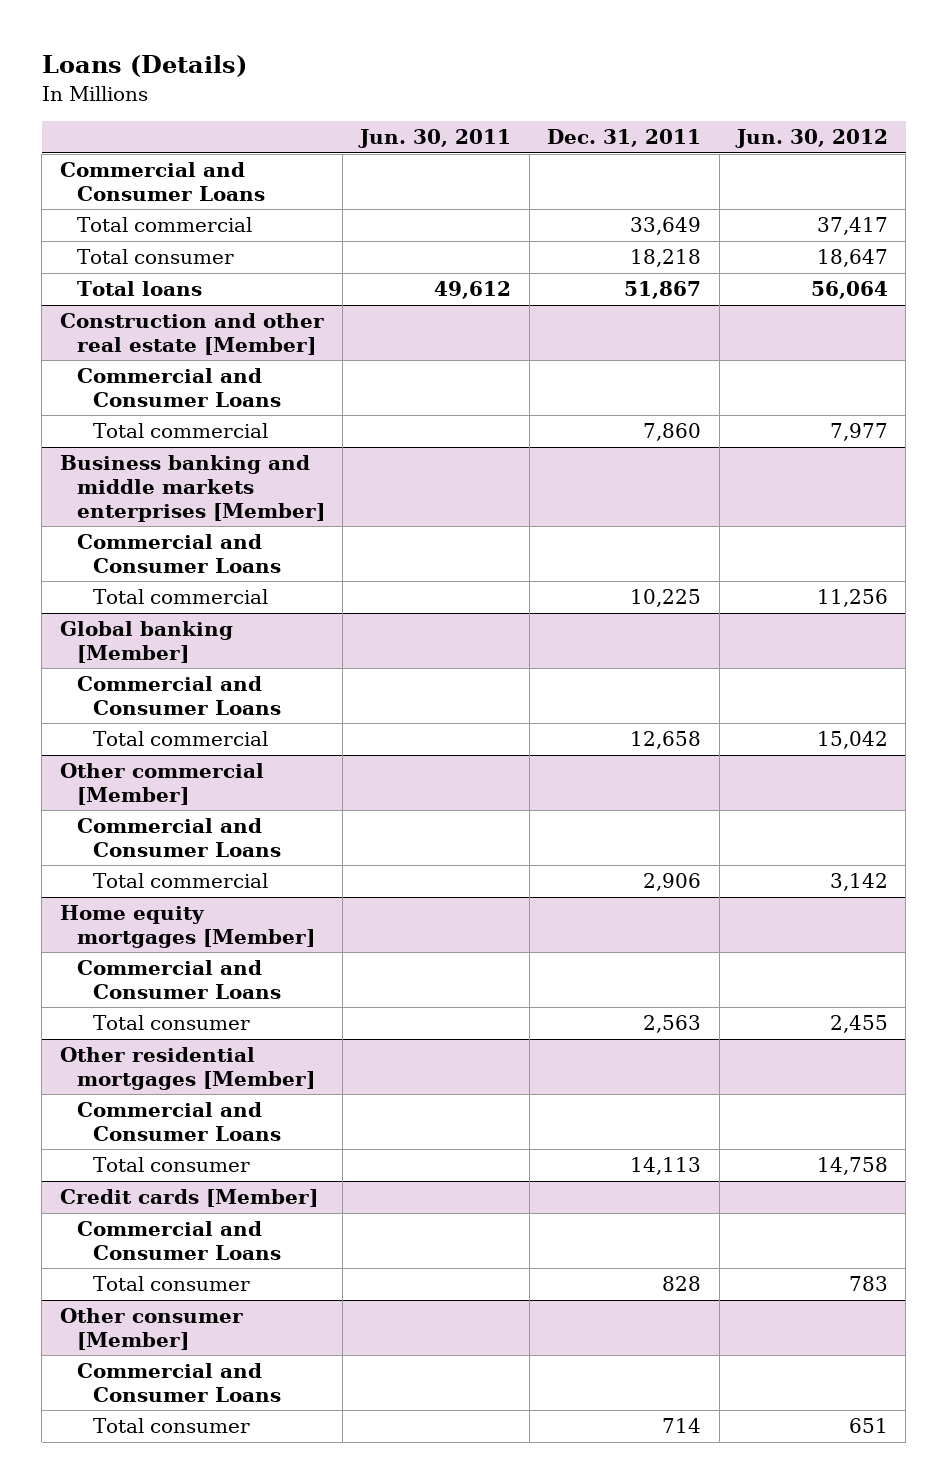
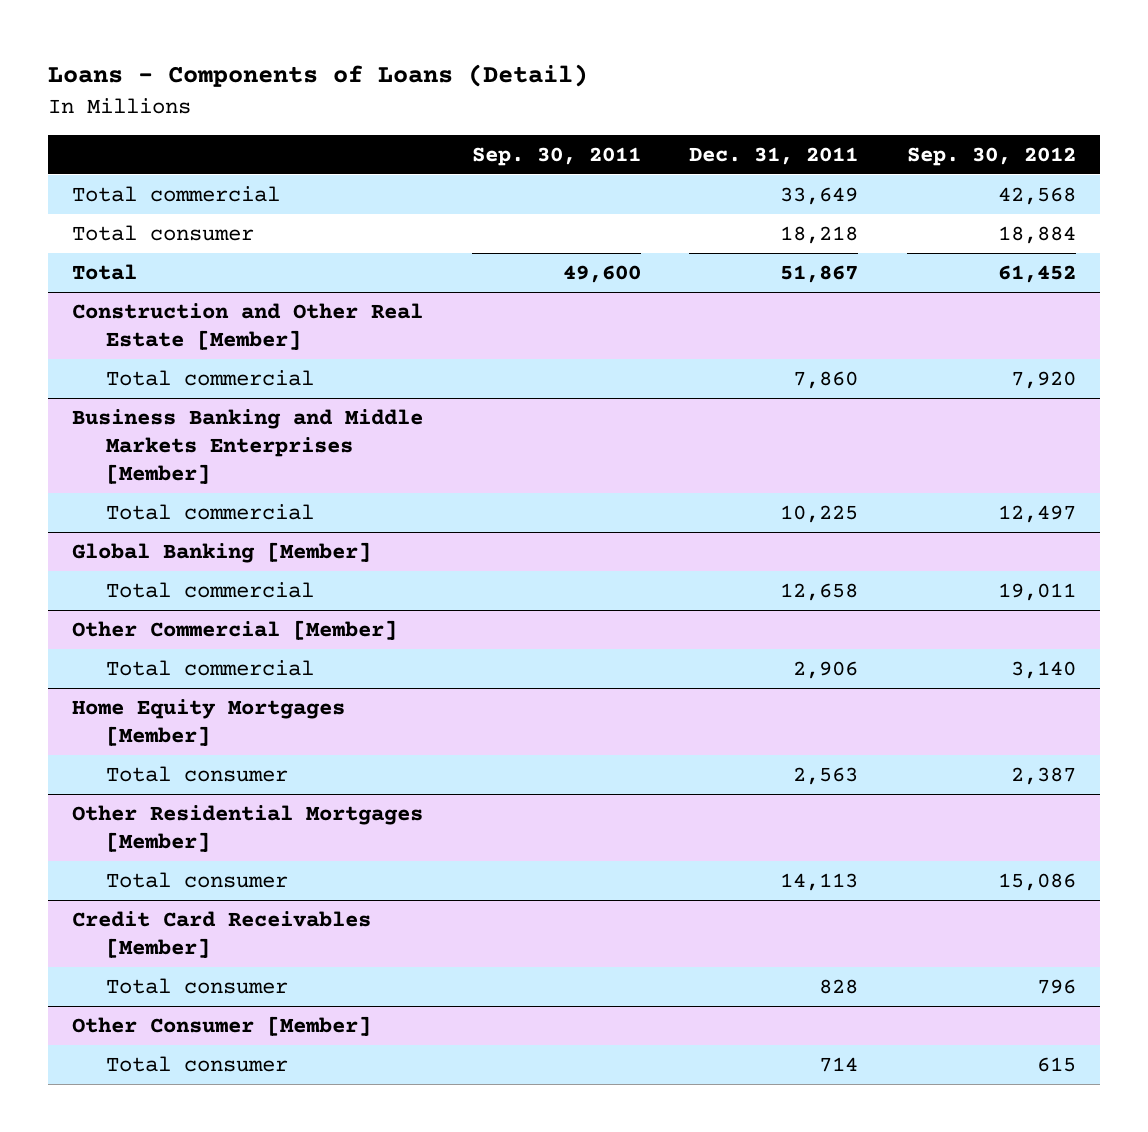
[41,55,247,78] Loans (Details) -> [47,64,588,88] Loans - Components of Loans (Detail)
[358,129,512,149] Jun. 30, 2011 -> none
[734,129,888,149] Jun. 30, 2012 -> none
none -> [471,146,641,166] Sep. 30, 2011
none -> [906,146,1076,166] Sep. 30, 2012
[59,162,265,201] Commercial and Consumer Loans -> none
[76,368,282,407] Commercial and Consumer Loans -> none
[76,281,202,297] Total loans -> [71,263,137,280] Total
[59,313,324,355] Construction and other real estate [Member] -> [71,302,423,350] Construction and Other Real Estate [Member]
[76,534,282,573] Commercial and Consumer Loans -> none
[59,455,325,522] Business banking and middle markets enterprises [Member] -> [71,408,423,484] Business Banking and Middle Markets Enterprises [Member]
[76,676,282,715] Commercial and Consumer Loans -> none
[59,621,233,663] Global banking [Member] -> [71,541,371,563] Global Banking [Member]
[76,818,282,857] Commercial and Consumer Loans -> none
[59,763,264,805] Other commercial [Member] -> [71,619,397,640] Other Commercial [Member]
[76,960,282,999] Commercial and Consumer Loans -> none
[59,905,315,948] Home equity mortgages [Member] -> [71,698,345,746] Home Equity Mortgages [Member]
[76,1102,282,1141] Commercial and Consumer Loans -> none
[59,1047,315,1090] Other residential mortgages [Member] -> [71,804,423,852] Other Residential Mortgages [Member]
[76,1221,282,1260] Commercial and Consumer Loans -> none
[59,1189,318,1208] Credit cards [Member] -> [71,910,371,958] Credit Card Receivables [Member]
[76,1363,282,1402] Commercial and Consumer Loans -> none
[59,1308,243,1350] Other consumer [Member] -> [71,1015,371,1036] Other Consumer [Member]

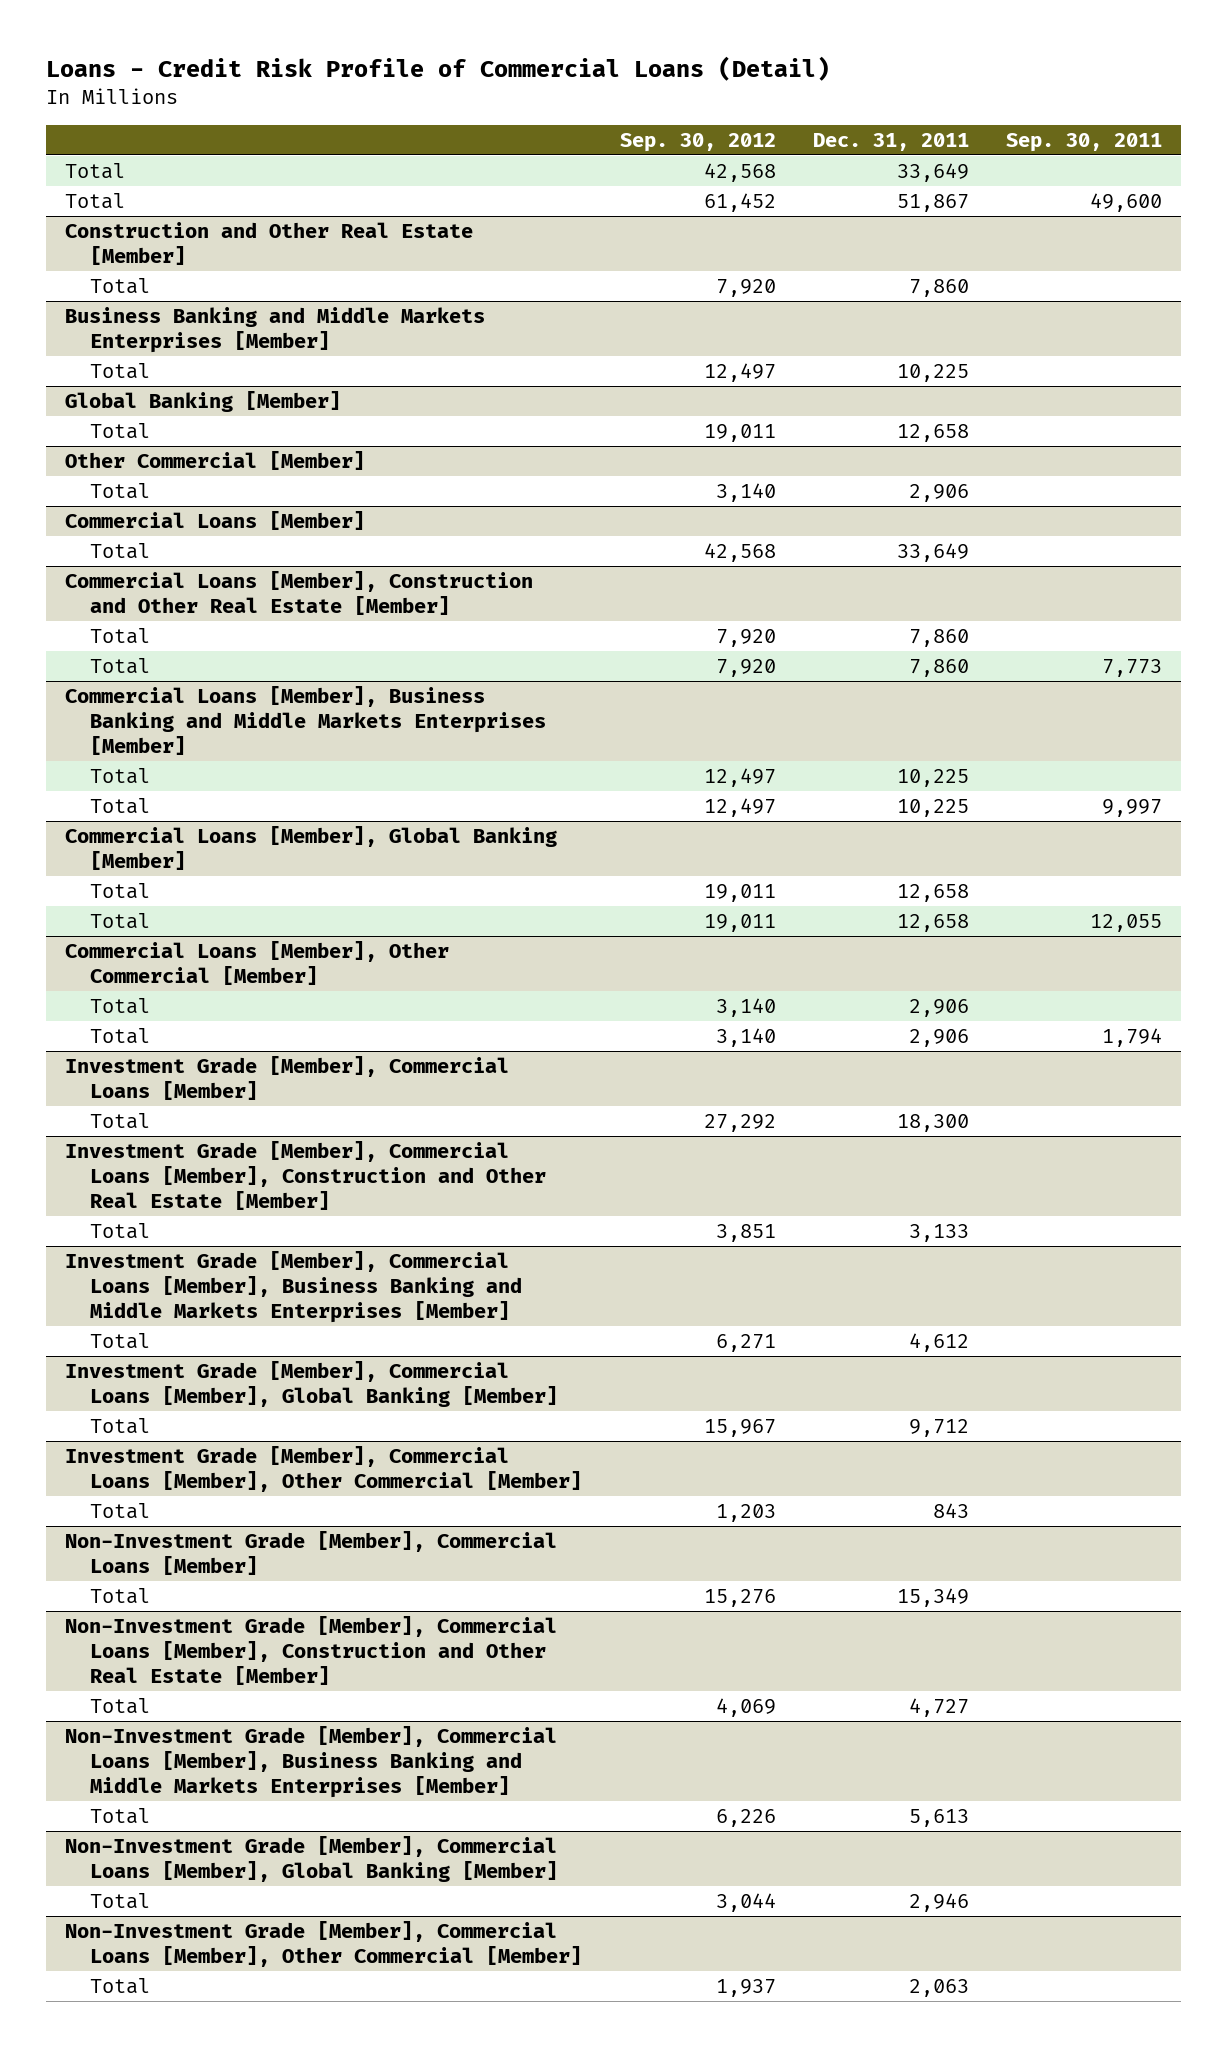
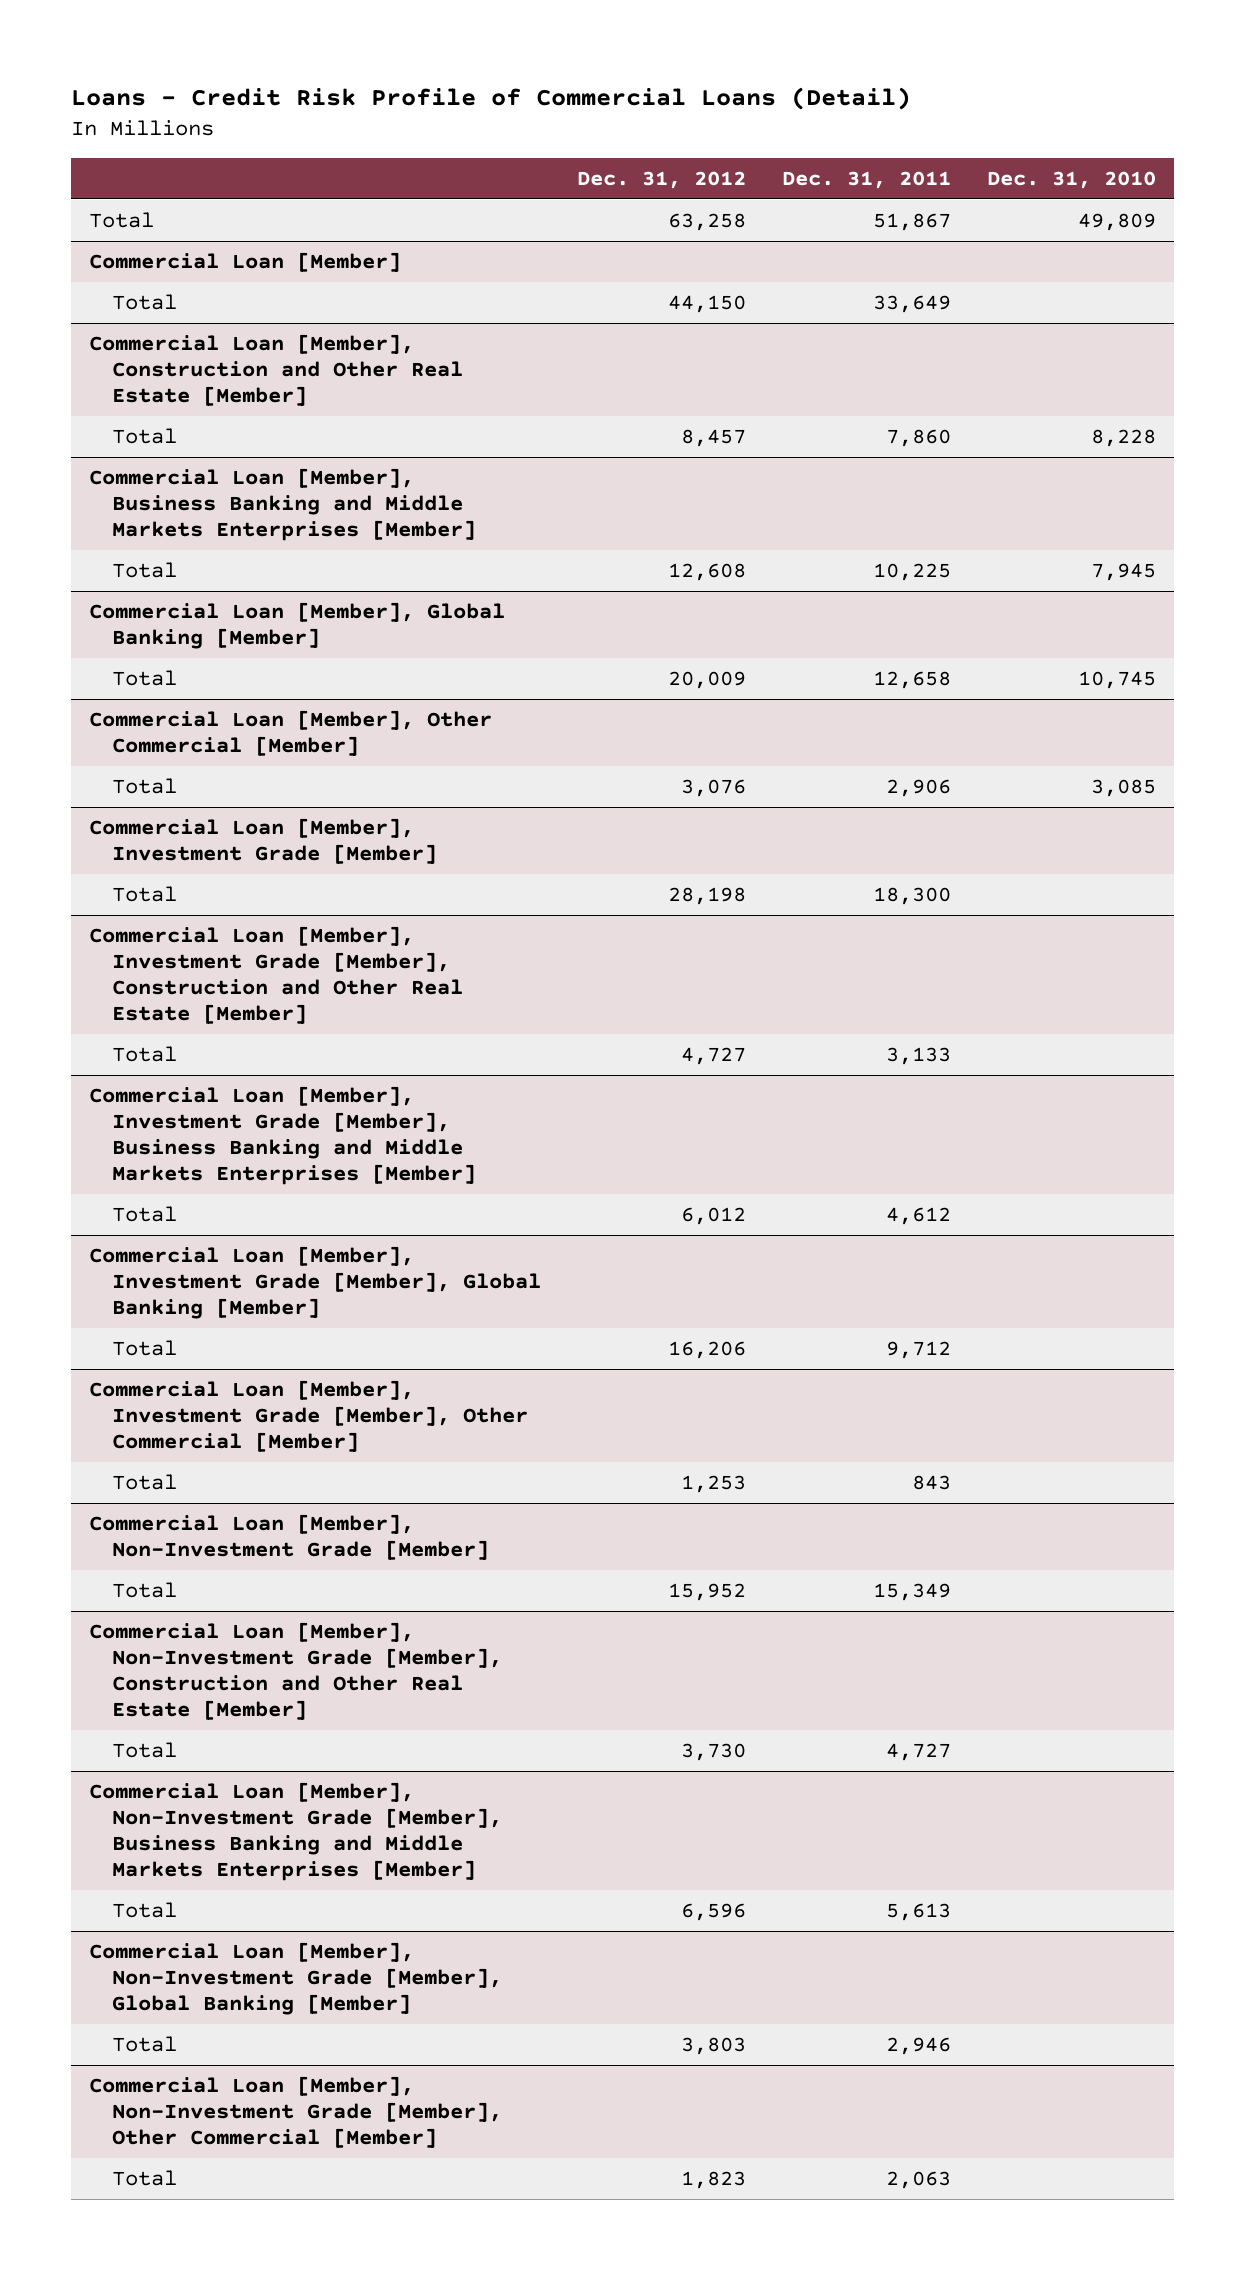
[619,132,776,152] Sep. 30, 2012 -> none
[1006,132,1163,152] Sep. 30, 2011 -> none
none -> [576,170,746,189] Dec. 31, 2012
none -> [986,170,1156,189] Dec. 31, 2010
[64,163,125,180] Total -> none
[64,222,473,265] Construction and Other Real Estate [Member] -> none
[90,278,151,295] Total -> none
[64,307,485,353] Business Banking and Middle Markets Enterprises [Member] -> none
[90,363,151,380] Total -> none
[64,391,341,413] Global Banking [Member] -> none
[90,423,151,440] Total -> none
[64,451,365,471] Other Commercial [Member] -> none
[90,483,151,500] Total -> none
[64,511,365,531] Commercial Loans [Member] -> [88,252,401,273] Commercial Loan [Member]
[90,628,151,645] Total -> none
[64,571,533,615] Commercial Loans [Member], Construction and Other Real Estate [Member] -> [88,334,464,406] Commercial Loan [Member], Construction and Other Real Estate [Member]
[90,768,151,785] Total -> none
[64,686,547,755] Commercial Loans [Member], Business Banking and Middle Markets Enterprises [Member] -> [88,468,477,541] Commercial Loan [Member], Business Banking and Middle Markets Enterprises [Member]
[90,883,151,900] Total -> none
[64,826,557,870] Commercial Loans [Member], Global Banking [Member] -> [88,602,505,649] Commercial Loan [Member], Global Banking [Member]
[90,998,151,1015] Total -> none
[64,941,449,985] Commercial Loans [Member], Other Commercial [Member] -> [88,710,492,756] Commercial Loan [Member], Other Commercial [Member]
[64,1056,509,1100] Investment Grade [Member], Commercial Loans [Member] -> [88,818,438,864] Commercial Loan [Member], Investment Grade [Member]
[64,1141,547,1210] Investment Grade [Member], Commercial Loans [Member], Construction and Other Real Estate [Member] -> [88,926,464,1024] Commercial Loan [Member], Investment Grade [Member], Construction and Other Real Estate [Member]
[64,1251,523,1323] Investment Grade [Member], Commercial Loans [Member], Business Banking and Middle Markets Enterprises [Member] -> [88,1086,477,1185] Commercial Loan [Member], Investment Grade [Member], Business Banking and Middle Markets Enterprises [Member]
[64,1361,559,1407] Investment Grade [Member], Commercial Loans [Member], Global Banking [Member] -> [88,1246,542,1319] Commercial Loan [Member], Investment Grade [Member], Global Banking [Member]
[64,1446,583,1492] Investment Grade [Member], Commercial Loans [Member], Other Commercial [Member] -> [88,1380,529,1452] Commercial Loan [Member], Investment Grade [Member], Other Commercial [Member]
[64,1531,557,1575] Non-Investment Grade [Member], Commercial Loans [Member] -> [88,1514,490,1560] Commercial Loan [Member], Non-Investment Grade [Member]
[64,1616,557,1685] Non-Investment Grade [Member], Commercial Loans [Member], Construction and Other Real Estate [Member] -> [88,1622,503,1720] Commercial Loan [Member], Non-Investment Grade [Member], Construction and Other Real Estate [Member]
[64,1726,557,1798] Non-Investment Grade [Member], Commercial Loans [Member], Business Banking and Middle Markets Enterprises [Member] -> [88,1782,503,1881] Commercial Loan [Member], Non-Investment Grade [Member], Business Banking and Middle Markets Enterprises [Member]
[64,1836,559,1882] Non-Investment Grade [Member], Commercial Loans [Member], Global Banking [Member] -> [88,1942,503,2015] Commercial Loan [Member], Non-Investment Grade [Member], Global Banking [Member]
[64,1921,583,1967] Non-Investment Grade [Member], Commercial Loans [Member], Other Commercial [Member] -> [88,2076,503,2148] Commercial Loan [Member], Non-Investment Grade [Member], Other Commercial [Member]

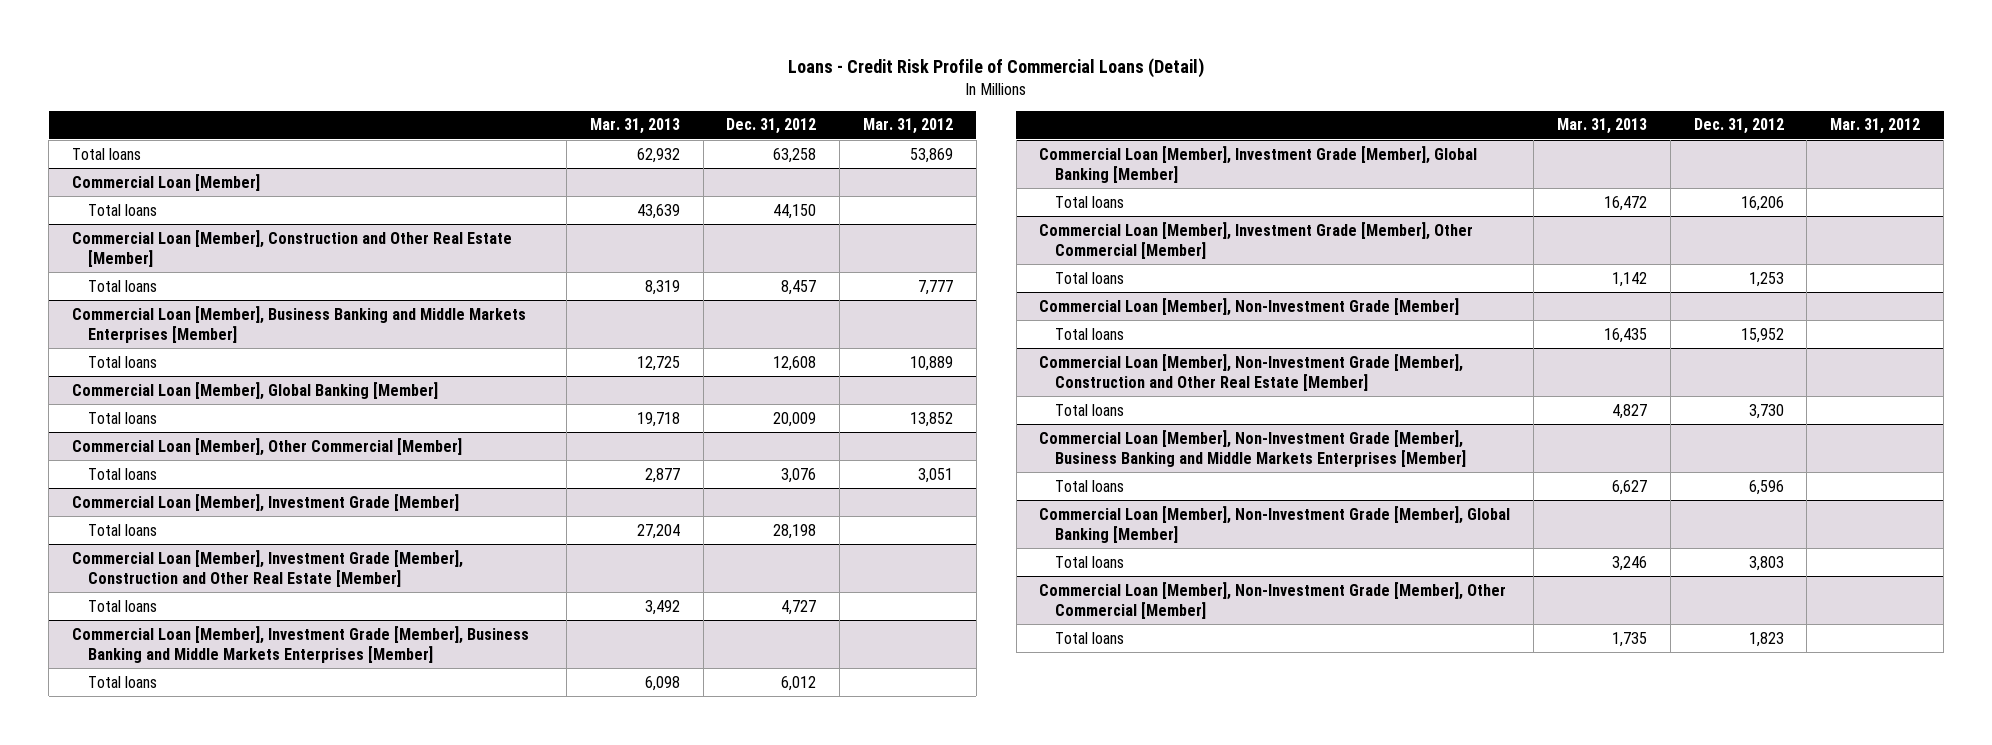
[781,170,951,189] Dec. 31, 2011 -> none
[986,170,1156,189] Dec. 31, 2010 -> none
none -> [589,118,680,135] Mar. 31, 2013
none -> [863,118,954,135] Mar. 31, 2012
[88,212,154,229] Total -> [72,147,142,160] Total loans
[112,294,178,311] Total -> [87,203,157,216] Total loans
[112,428,178,445] Total -> [87,279,157,292] Total loans
[112,562,178,579] Total -> [87,355,157,368] Total loans
[112,670,178,687] Total -> [87,411,157,424] Total loans
[112,778,178,795] Total -> [87,467,157,480] Total loans
[112,886,178,903] Total -> [87,523,157,536] Total loans
[112,1046,178,1063] Total -> [87,599,157,612] Total loans
[112,1206,178,1223] Total -> [87,675,157,688] Total loans
[112,1340,178,1357] Total -> [1054,195,1124,208] Total loans
[112,1474,178,1491] Total -> [1054,271,1124,284] Total loans
[112,1582,178,1599] Total -> [1054,327,1124,340] Total loans
[112,1742,178,1759] Total -> [1054,403,1124,416] Total loans
[112,1902,178,1919] Total -> [1054,479,1124,492] Total loans
[112,2036,178,2053] Total -> [1054,555,1124,568] Total loans
[112,2170,178,2187] Total -> [1054,631,1124,644] Total loans

